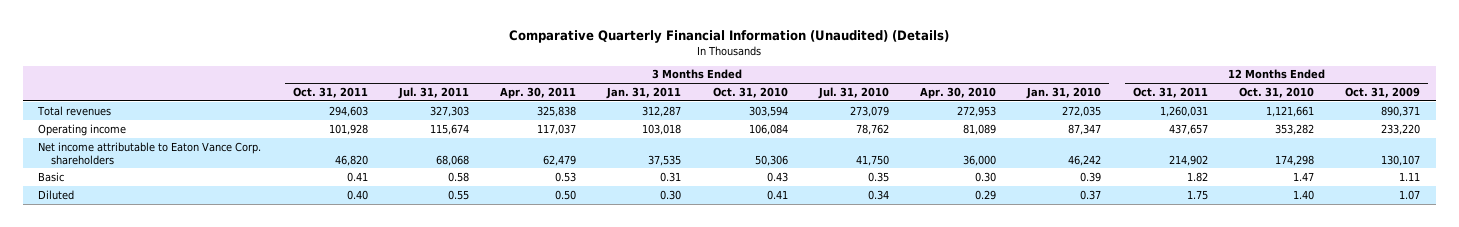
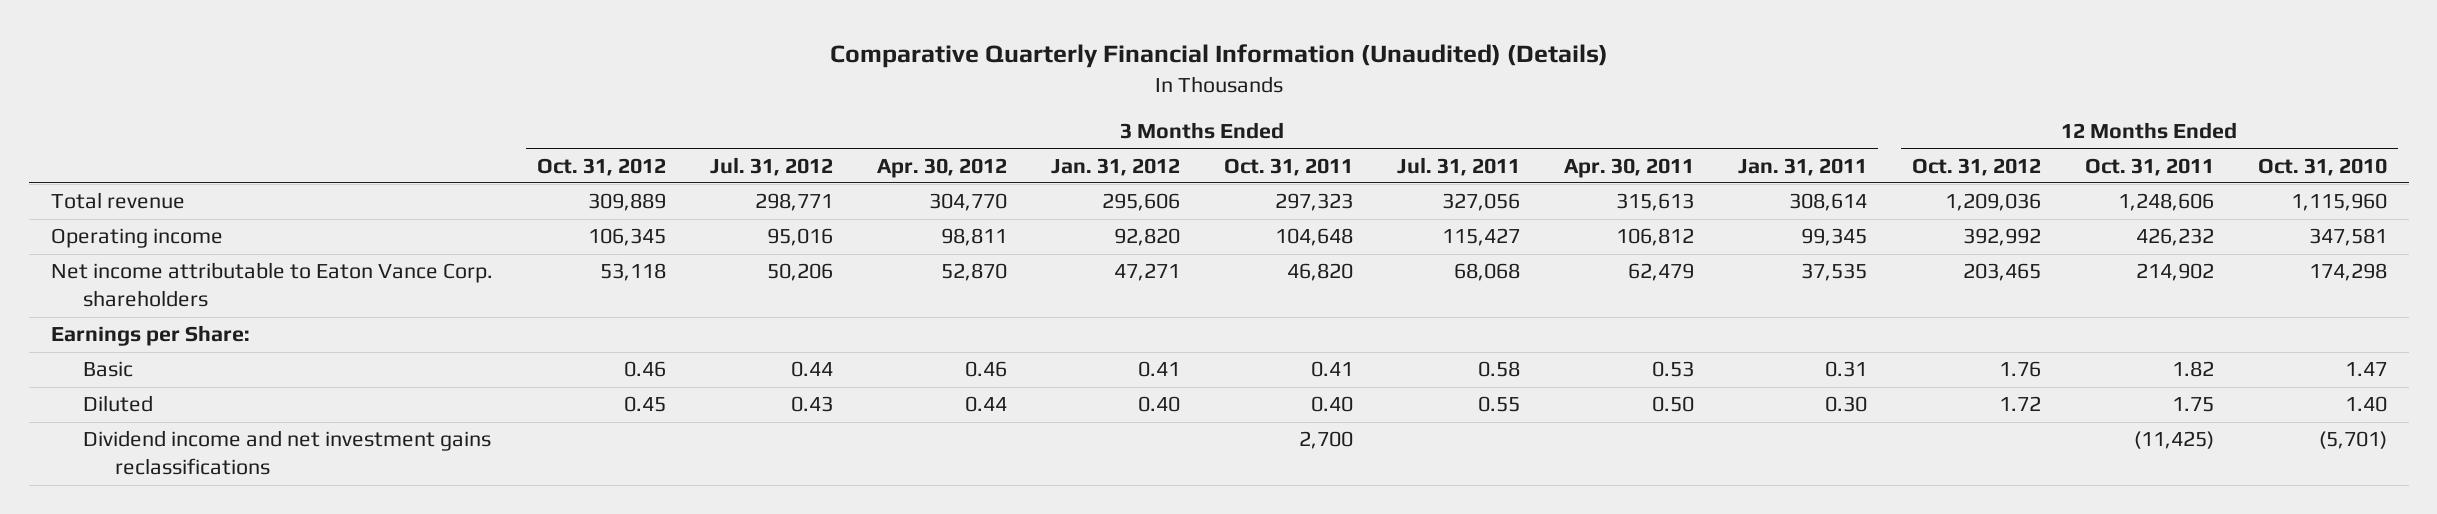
[712,87,788,99] Oct. 31, 2010 -> none
[817,87,889,100] Jul. 31, 2010 -> none
[920,87,997,100] Apr. 30, 2010 -> none
[1026,87,1102,100] Jan. 31, 2010 -> none
[1345,87,1421,99] Oct. 31, 2009 -> none
none -> [536,157,666,176] Oct. 31, 2012
none -> [709,156,833,176] Jul. 31, 2012
none -> [876,157,1007,178] Apr. 30, 2012
none -> [1051,157,1181,176] Jan. 31, 2012
none -> [1911,157,2041,176] Oct. 31, 2012
[37,105,112,116] Total revenues -> [50,192,185,210] Total revenue
[328,105,368,117] 294,603 -> [1275,193,1354,212] 297,323
[429,105,469,117] 327,303 -> [1442,193,1521,212] 327,056
[537,105,577,117] 325,838 -> [1616,193,1695,212] 315,613
[642,105,682,117] 312,287 -> [1789,193,1868,212] 308,614
[1159,105,1208,117] 1,260,031 -> [2117,193,2214,212] 1,248,606
[1266,105,1315,117] 1,121,661 -> [2290,193,2387,212] 1,115,960
[328,123,368,135] 101,928 -> [1275,228,1354,247] 104,648
[429,123,469,135] 115,674 -> [1442,228,1521,247] 115,427
[537,123,577,135] 117,037 -> [1616,228,1695,247] 106,812
[642,123,682,135] 103,018 -> [1801,228,1868,247] 99,345
[1168,123,1208,135] 437,657 -> [2135,228,2214,247] 426,232
[1275,123,1315,135] 353,282 -> [2308,228,2387,247] 347,581
none -> [50,325,250,347] Earnings per Share:
none -> [82,430,491,476] Dividend income and net investment gains reclassifications

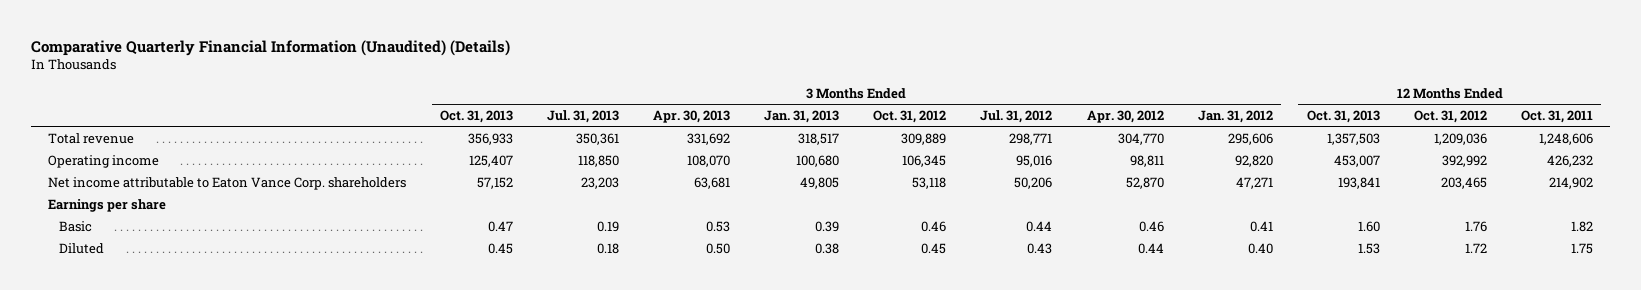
[1224,157,1354,176] Oct. 31, 2011 -> none
[1397,156,1521,176] Jul. 31, 2011 -> none
[1564,157,1695,178] Apr. 30, 2011 -> none
[1738,157,1868,176] Jan. 31, 2011 -> none
[2257,157,2387,176] Oct. 31, 2010 -> none
none -> [440,109,514,123] Oct. 31, 2013
none -> [547,109,620,123] Jul. 31, 2013
none -> [653,109,731,123] Apr. 30, 2013
none -> [764,109,840,123] Jan. 31, 2013
none -> [1306,109,1380,123] Oct. 31, 2013
[50,325,250,347] Earnings per Share: -> [48,198,167,212] Earnings per share
[82,430,491,476] Dividend income and net investment gains reclassifications -> none

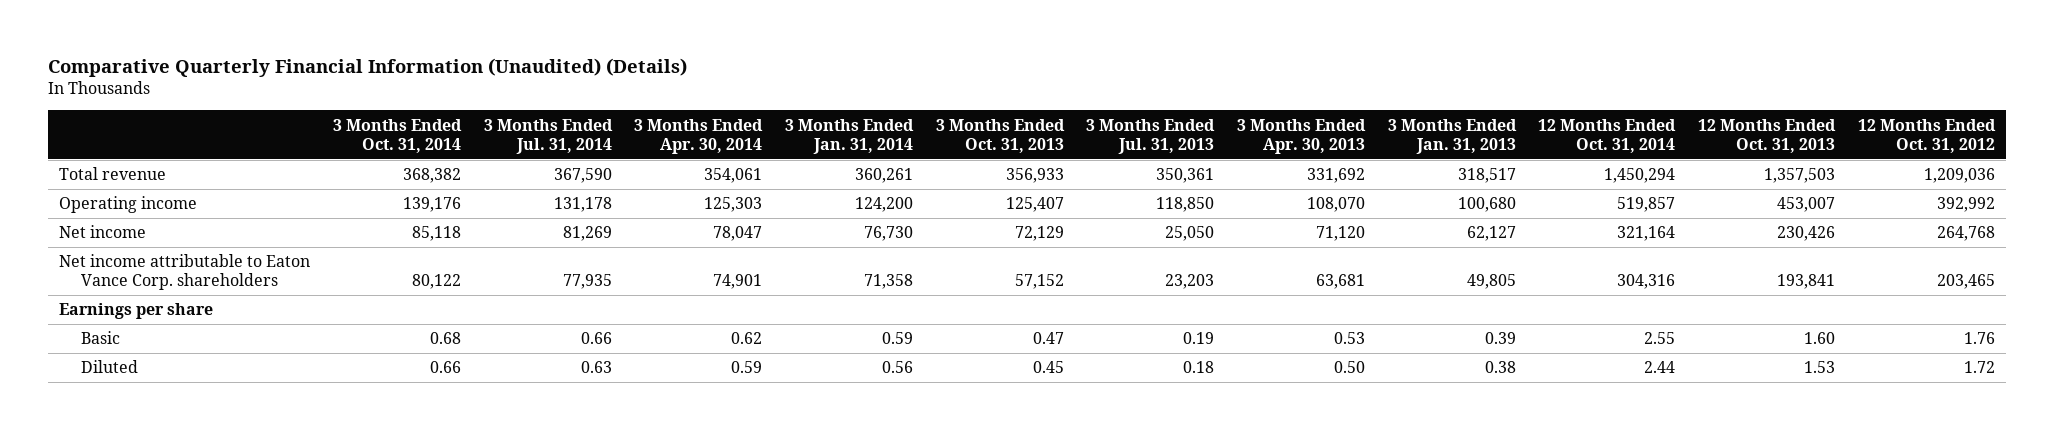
[873,109,947,123] Oct. 31, 2012 -> none
[980,109,1053,123] Jul. 31, 2012 -> none
[1086,109,1164,123] Apr. 30, 2012 -> none
[1197,109,1273,123] Jan. 31, 2012 -> none
[1520,109,1593,123] Oct. 31, 2011 -> none
none -> [333,118,463,153] 3 Months Ended Oct. 31, 2014
none -> [483,118,613,154] 3 Months Ended Jul. 31, 2014
none -> [634,118,764,154] 3 Months Ended Apr. 30, 2014
none -> [785,118,915,154] 3 Months Ended Jan. 31, 2014
none -> [1538,118,1677,153] 12 Months Ended Oct. 31, 2014
none -> [59,225,147,239] Net income

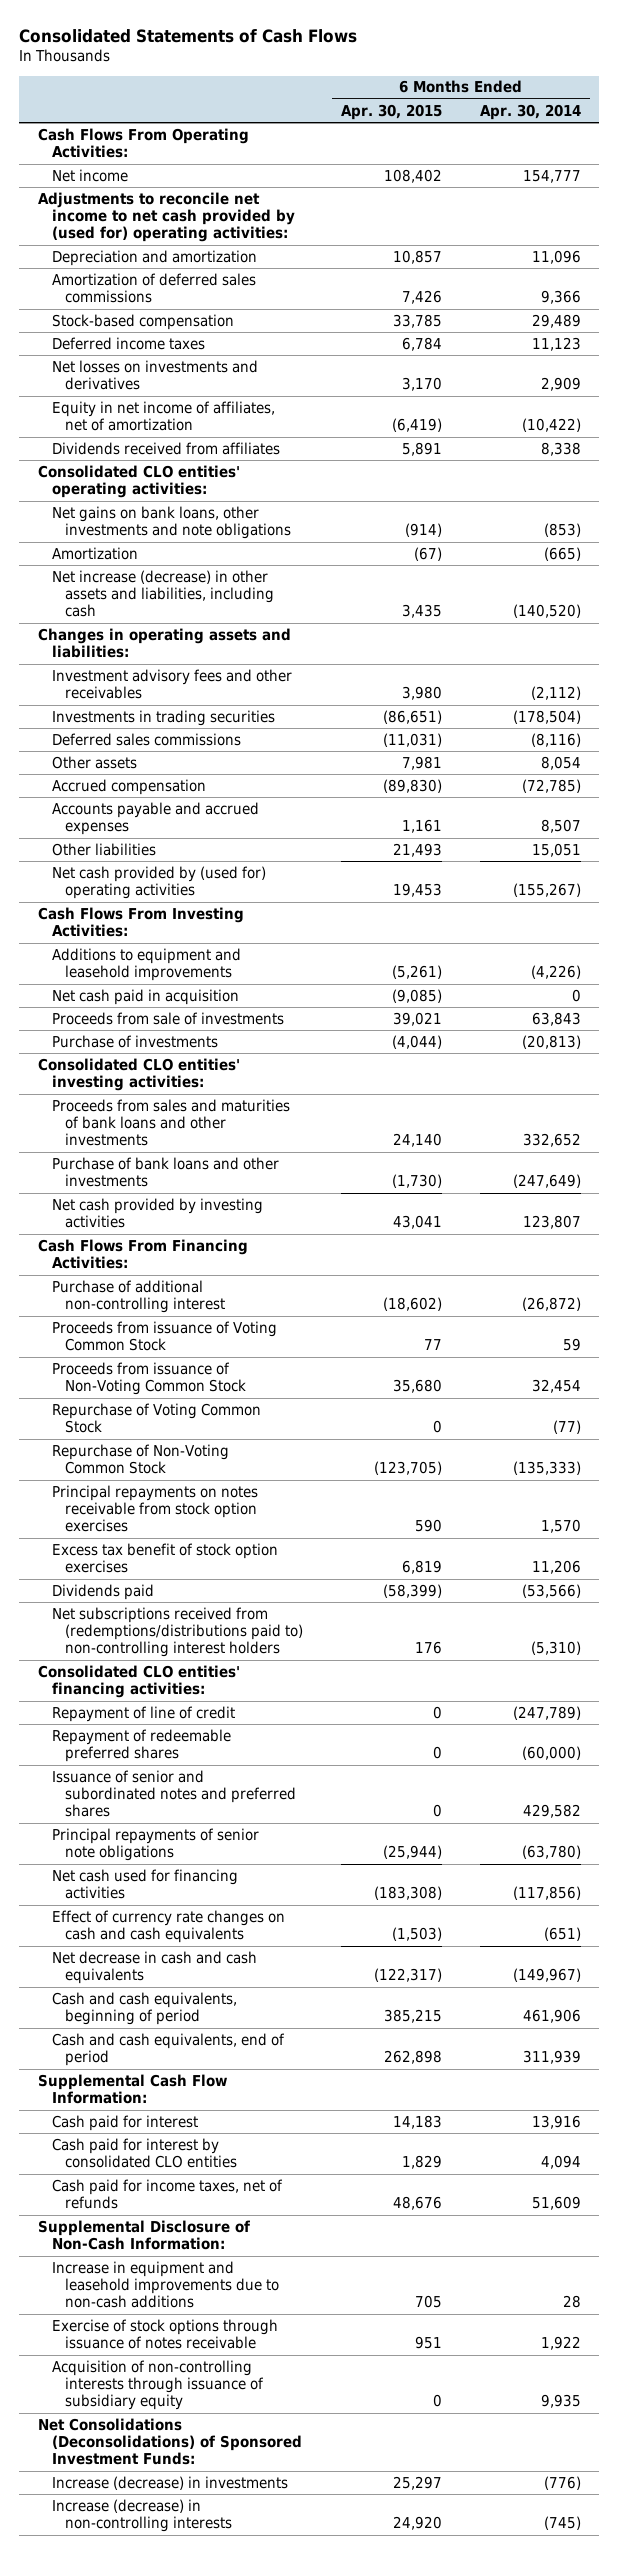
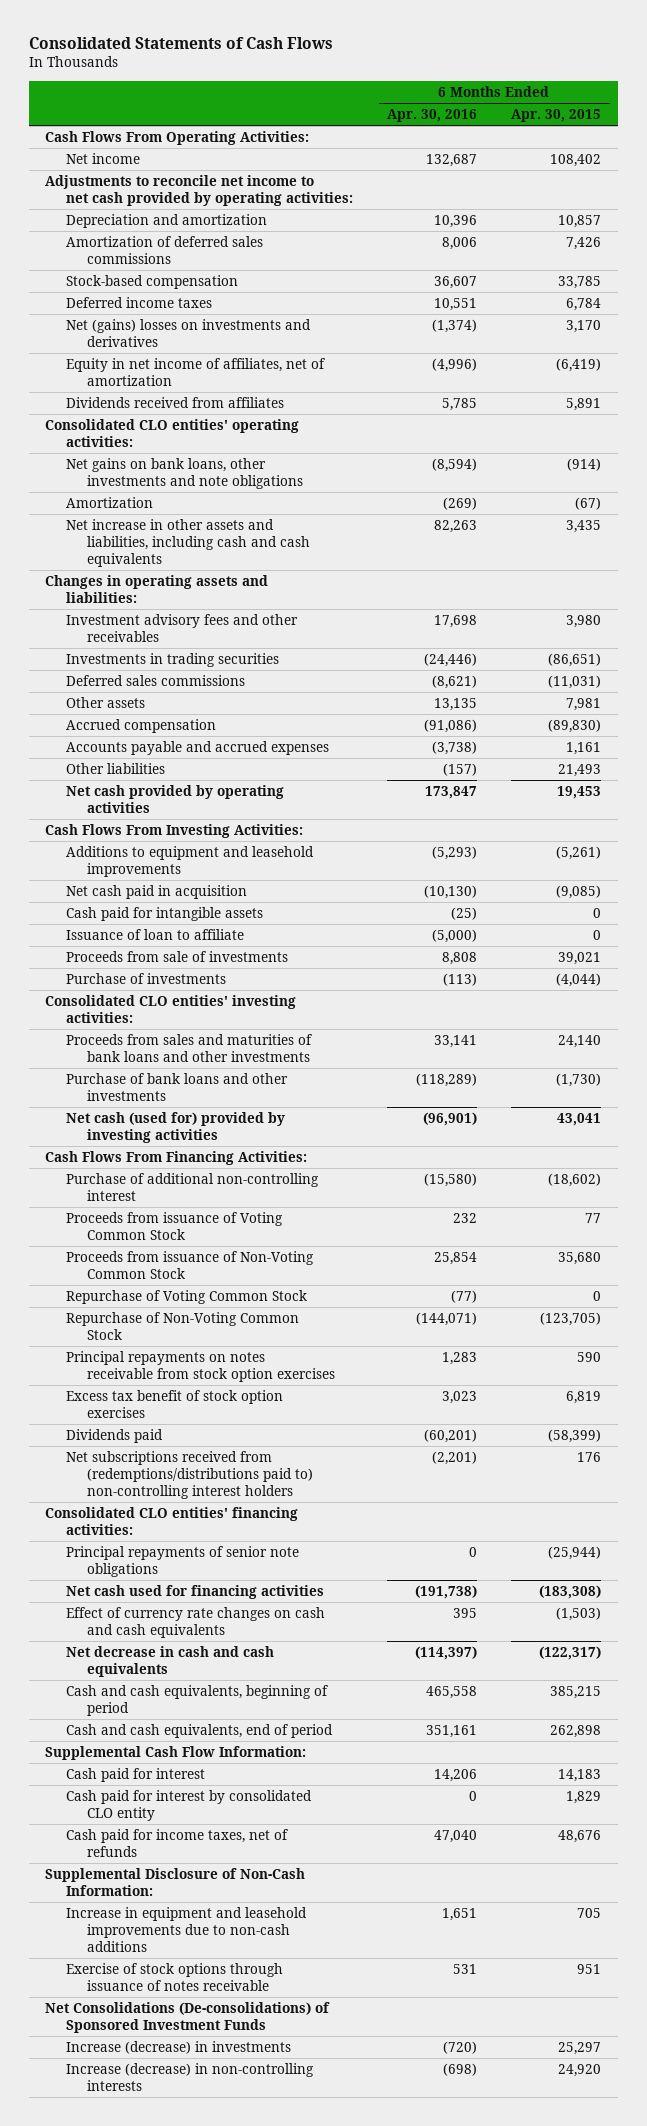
[479,103,581,120] Apr. 30, 2014 -> none
none -> [387,109,478,123] Apr. 30, 2016
[38,191,295,243] Adjustments to reconcile net income to net cash provided by (used for) operating activities: -> [45,174,354,206] Adjustments to reconcile net income to net cash provided by operating activities:
[51,359,258,391] Net losses on investments and derivatives -> [66,318,312,347] Net (gains) losses on investments and derivatives
[51,569,275,618] Net increase (decrease) in other assets and liabilities, including cash -> [66,518,311,567] Net increase in other assets and liabilities, including cash and cash equivalents
[51,865,266,900] Net cash provided by (used for) operating activities -> [66,784,285,813] Net cash provided by operating activities
none -> [66,906,264,921] Cash paid for intangible assets
none -> [66,928,245,940] Issuance of loan to affiliate
[51,1197,263,1229] Net cash provided by investing activities -> [66,1111,286,1143] Net cash (used for) provided by investing activities
[51,1705,235,1722] Repayment of line of credit -> none
[51,1728,231,1763] Repayment of redeemable preferred shares -> none
[51,1769,297,1818] Issuance of senior and subordinated notes and preferred shares -> none
[51,2137,238,2169] Cash paid for interest by consolidated CLO entities -> [66,1789,313,1821] Cash paid for interest by consolidated CLO entity
[51,2359,265,2411] Acquisition of non-controlling interests through issuance of subsidiary equity -> none
[38,2417,302,2466] Net Consolidations (Deconsolidations) of Sponsored Investment Funds: -> [45,2001,331,2033] Net Consolidations (De-consolidations) of Sponsored Investment Funds

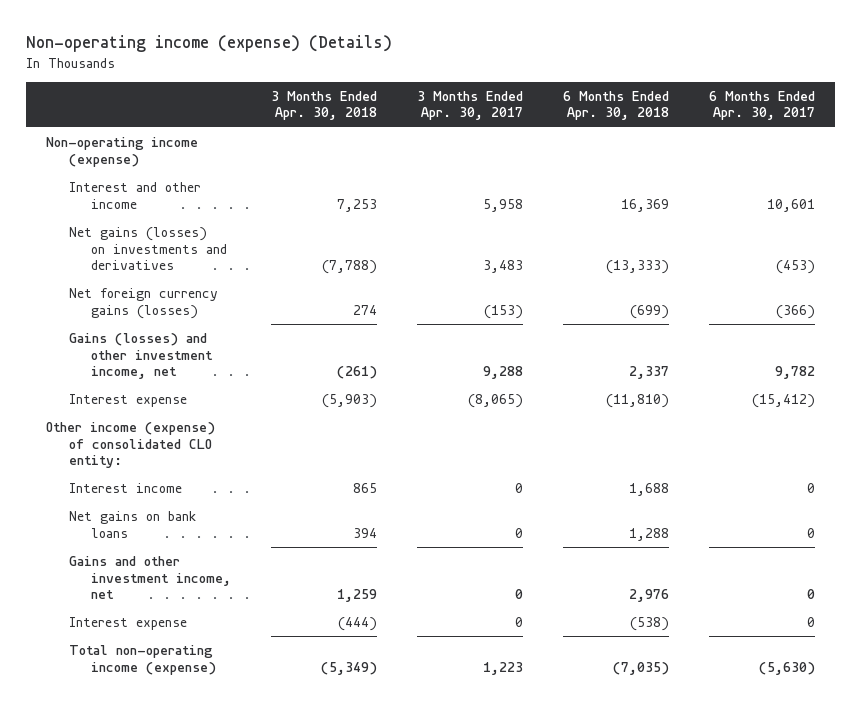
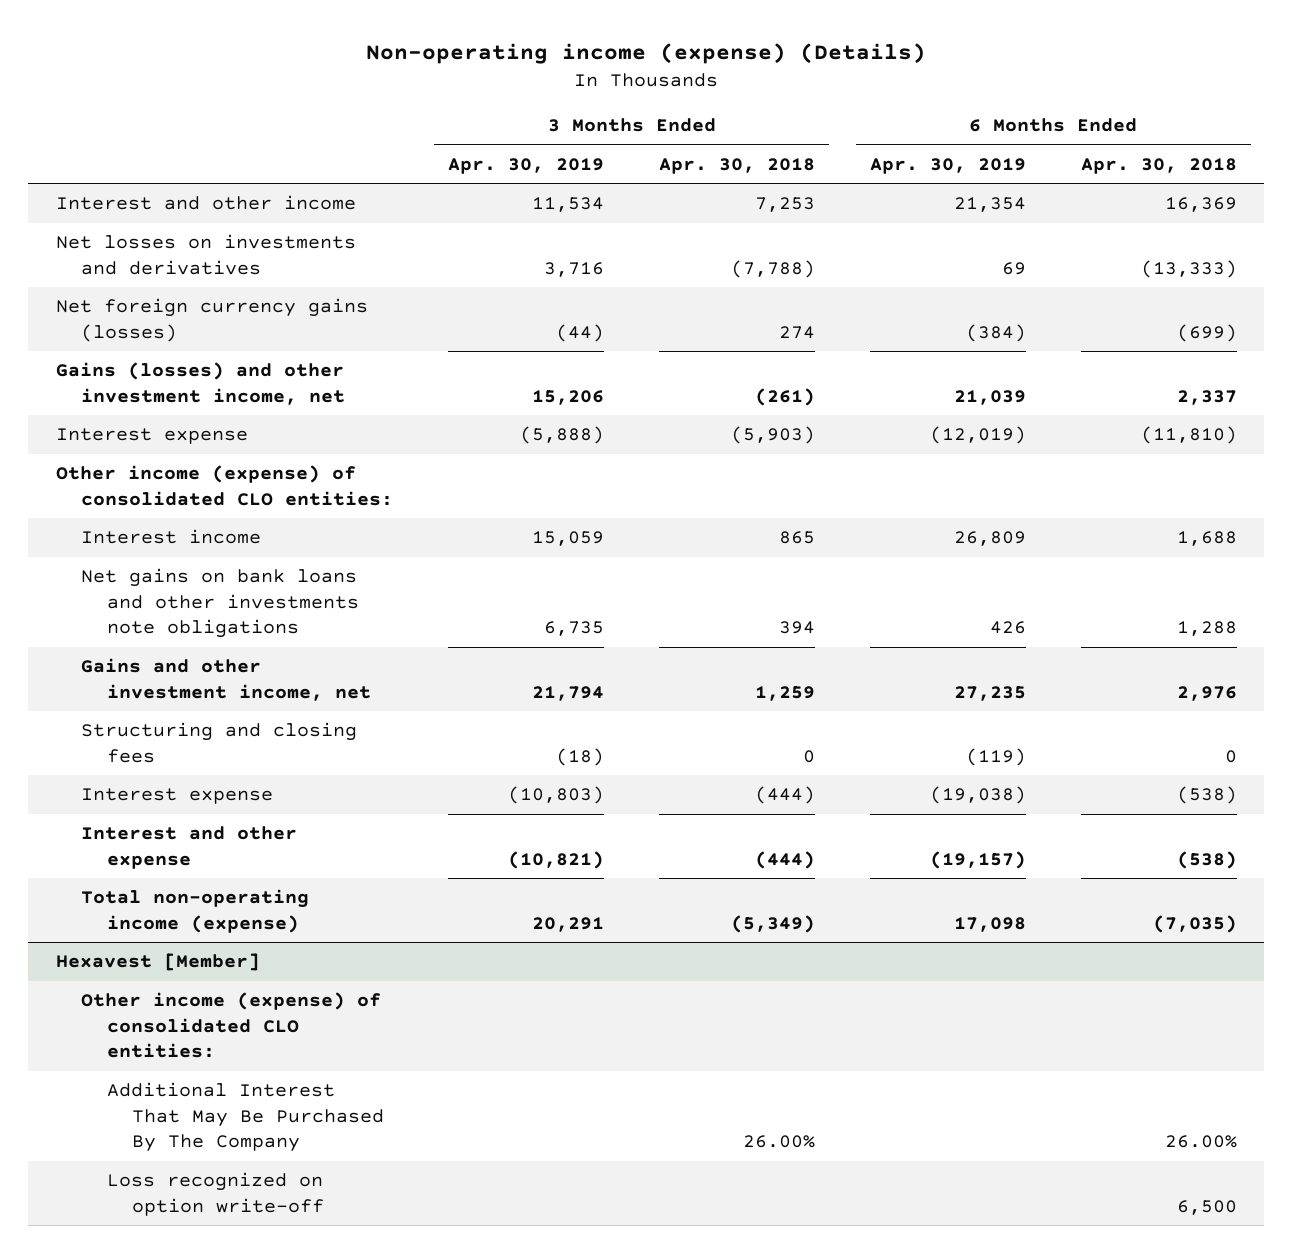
[417,90,524,121] 3 Months Ended Apr. 30, 2017 -> none
[709,90,816,121] 6 Months Ended Apr. 30, 2017 -> none
none -> [448,157,605,174] Apr. 30, 2019
none -> [870,157,1027,174] Apr. 30, 2019
[46,136,199,167] Non-operating income (expense) -> none
[68,226,228,271] Net gains (losses) on investments and derivatives -> [55,234,356,275] Net losses on investments and derivatives
[46,421,216,469] Other income (expense) of consolidated CLO entity: -> [55,465,394,506] Other income (expense) of consolidated CLO entities:
[68,510,196,538] Net gains on bank loans -> [81,568,359,639] Net gains on bank loans and other investments note obligations
none -> [81,722,358,763] Structuring and closing fees
none -> [81,826,298,869] Interest and other expense
none -> [55,953,260,972] Hexavest [Member]
none -> [81,992,382,1059] Other income (expense) of consolidated CLO entities:
none -> [106,1082,385,1153] Additional Interest That May Be Purchased By The Company
none -> [106,1172,325,1216] Loss recognized on option write-off

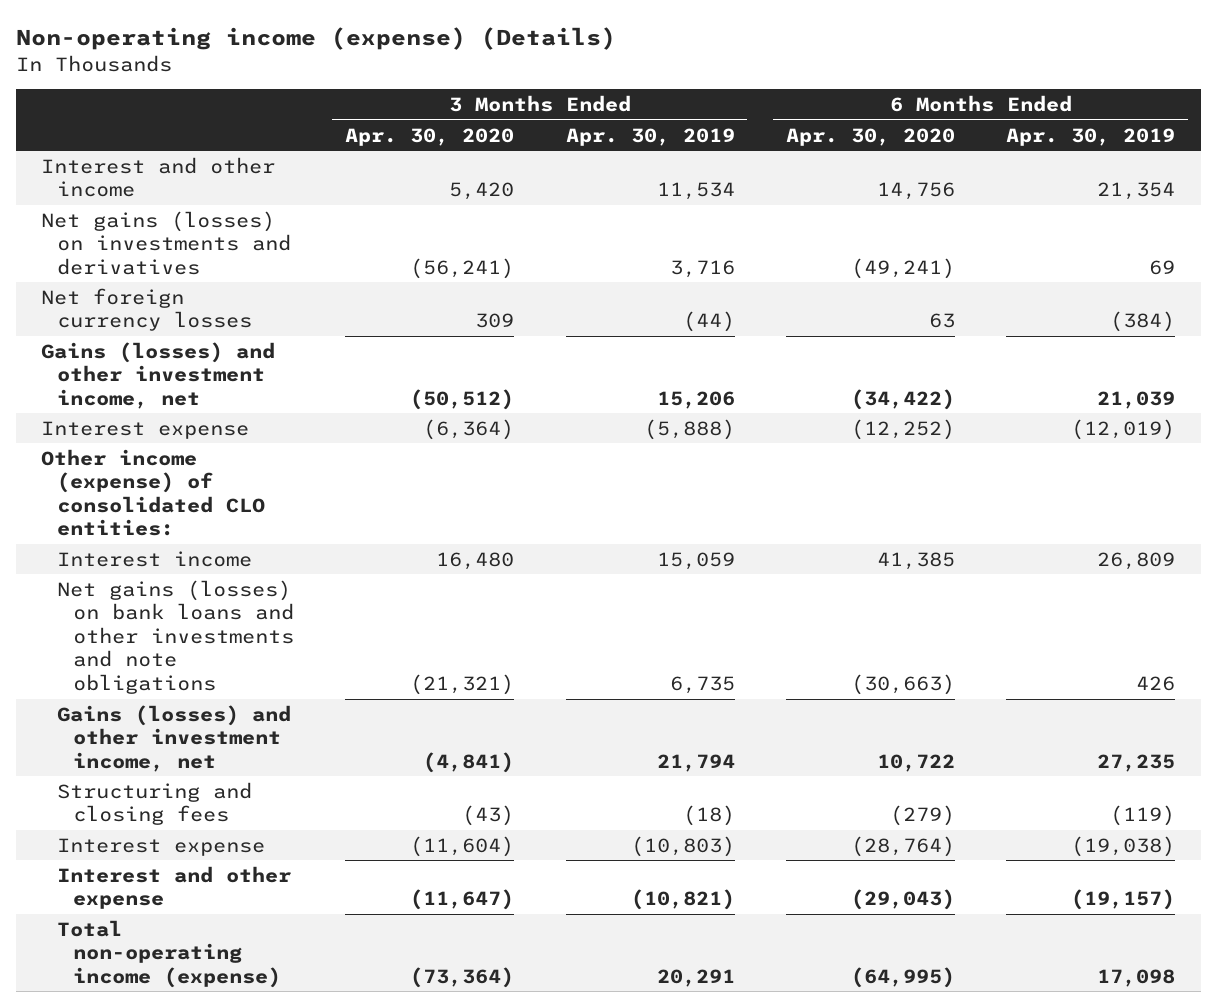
[659,157,816,174] Apr. 30, 2018 -> none
[1080,157,1237,174] Apr. 30, 2018 -> none
none -> [345,127,515,146] Apr. 30, 2020
none -> [785,127,955,146] Apr. 30, 2020
[55,234,356,275] Net losses on investments and derivatives -> [41,210,292,275] Net gains (losses) on investments and derivatives
[55,298,368,342] Net foreign currency gains (losses) -> [41,287,253,332] Net foreign currency losses
[81,568,359,639] Net gains on bank loans and other investments note obligations -> [57,579,294,694] Net gains (losses) on bank loans and other investments and note obligations
[81,658,371,701] Gains and other investment income, net -> [57,704,292,772] Gains (losses) and other investment income, net
[55,953,260,972] Hexavest [Member] -> none
[81,992,382,1059] Other income (expense) of consolidated CLO entities: -> none
[106,1082,385,1153] Additional Interest That May Be Purchased By The Company -> none
[106,1172,325,1216] Loss recognized on option write-off -> none

